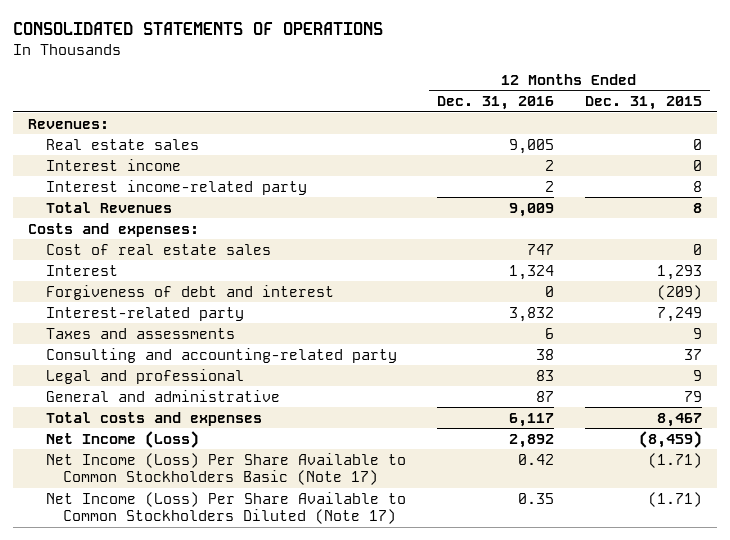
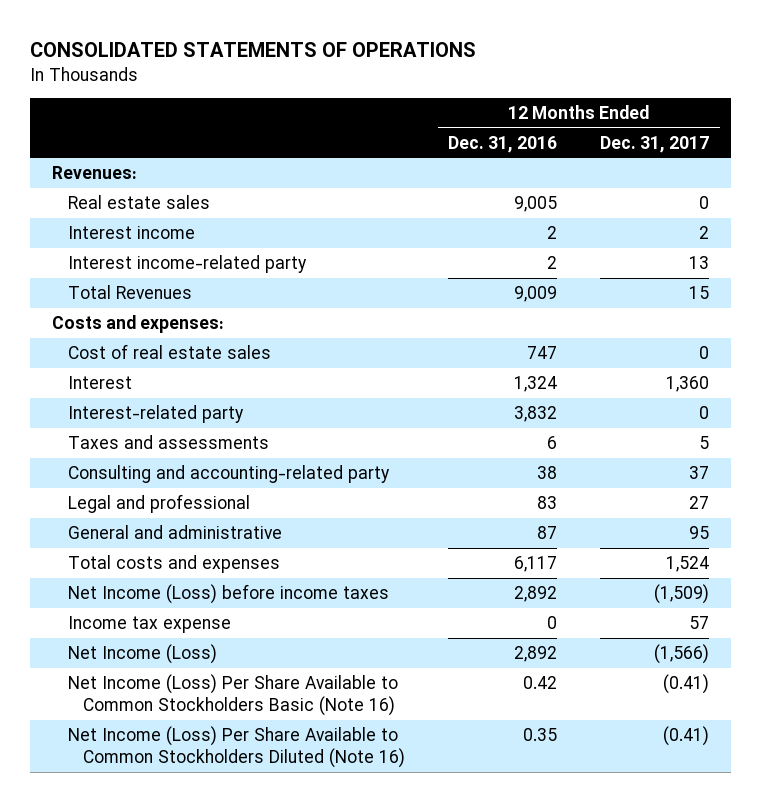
[584,96,702,111] Dec. 31, 2015 -> none
none -> [600,135,710,153] Dec. 31, 2017
[45,284,334,300] Forgiveness of debt and interest -> none
none -> [67,583,389,604] Net Income (Loss) before income taxes
none -> [67,615,231,633] Income tax expense
[45,452,406,486] Net Income (Loss) Per Share Available to Common Stockholders Basic (Note 17) -> [67,673,398,717] Net Income (Loss) Per Share Available to Common Stockholders Basic (Note 16)
[45,491,406,525] Net Income (Loss) Per Share Available to Common Stockholders Diluted (Note 17) -> [67,725,406,769] Net Income (Loss) Per Share Available to Common Stockholders Diluted (Note 16)

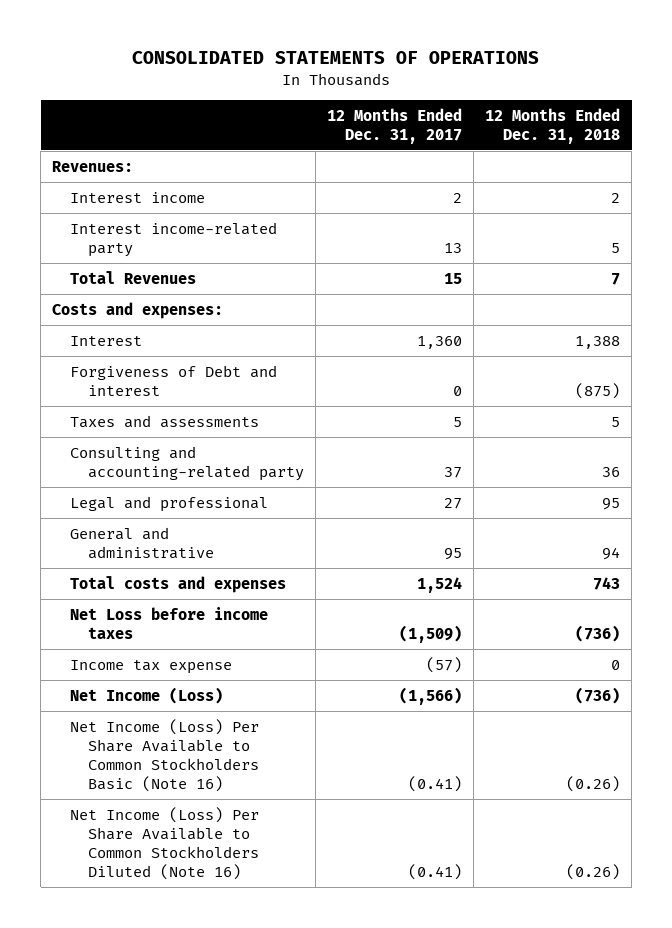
[448,135,558,153] Dec. 31, 2016 -> none
none -> [485,107,621,144] 12 Months Ended Dec. 31, 2018
[67,194,210,209] Real estate sales -> none
[67,343,271,359] Cost of real estate sales -> none
[67,404,244,423] Interest-related party -> none
none -> [70,364,278,396] Forgiveness of Debt and interest
[67,583,389,604] Net Income (Loss) before income taxes -> [70,606,269,639] Net Loss before income taxes
[689,615,710,629] 57 -> [426,656,463,673] (57)

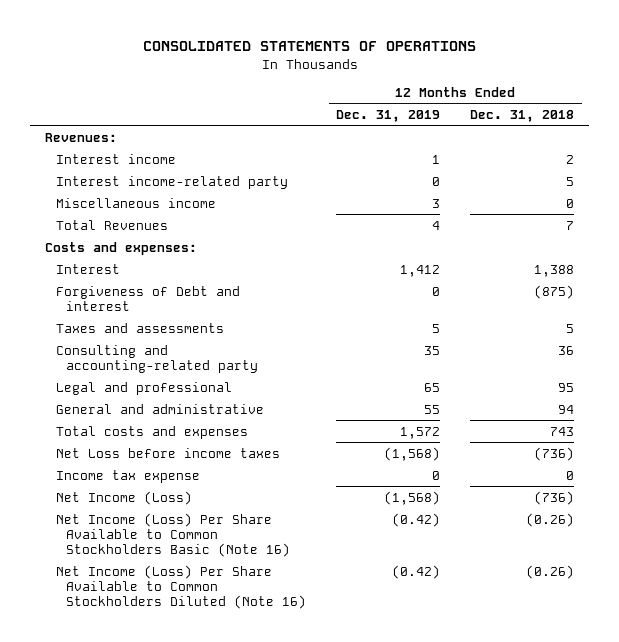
[327,107,463,144] 12 Months Ended Dec. 31, 2017 -> none
none -> [336,110,441,123] Dec. 31, 2019
none -> [55,197,216,208] Miscellaneous income

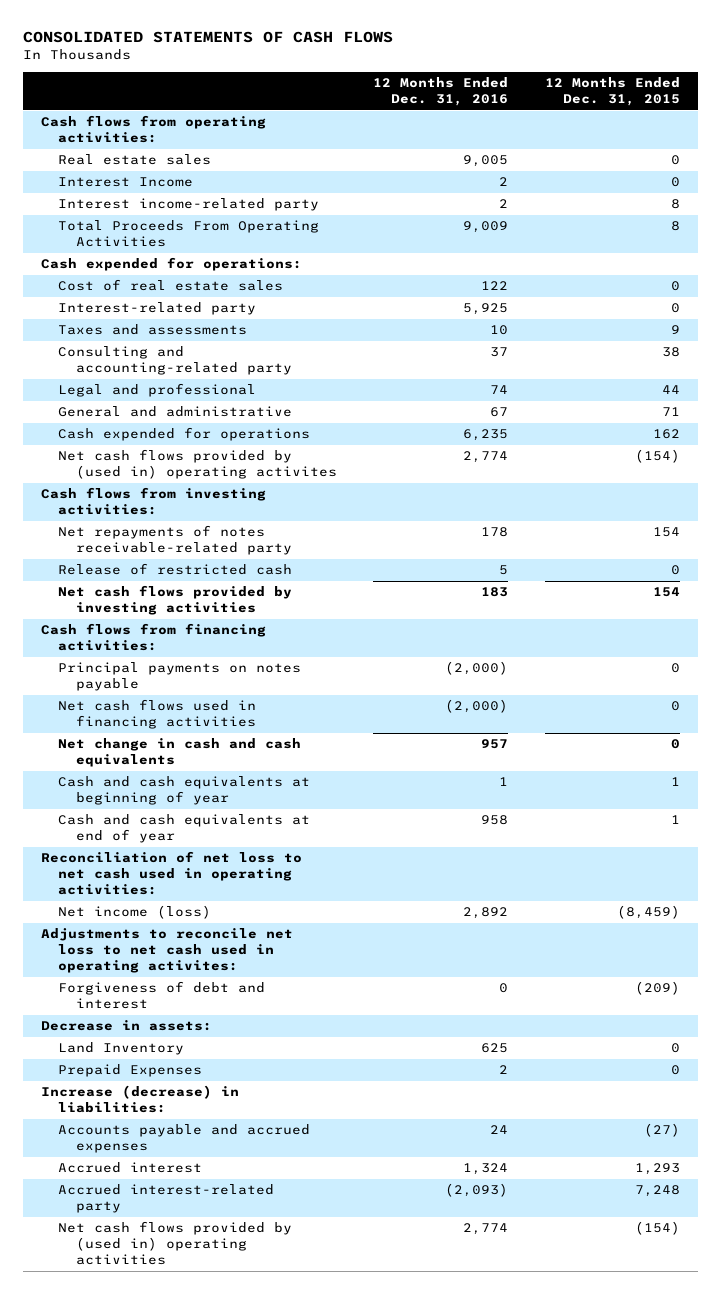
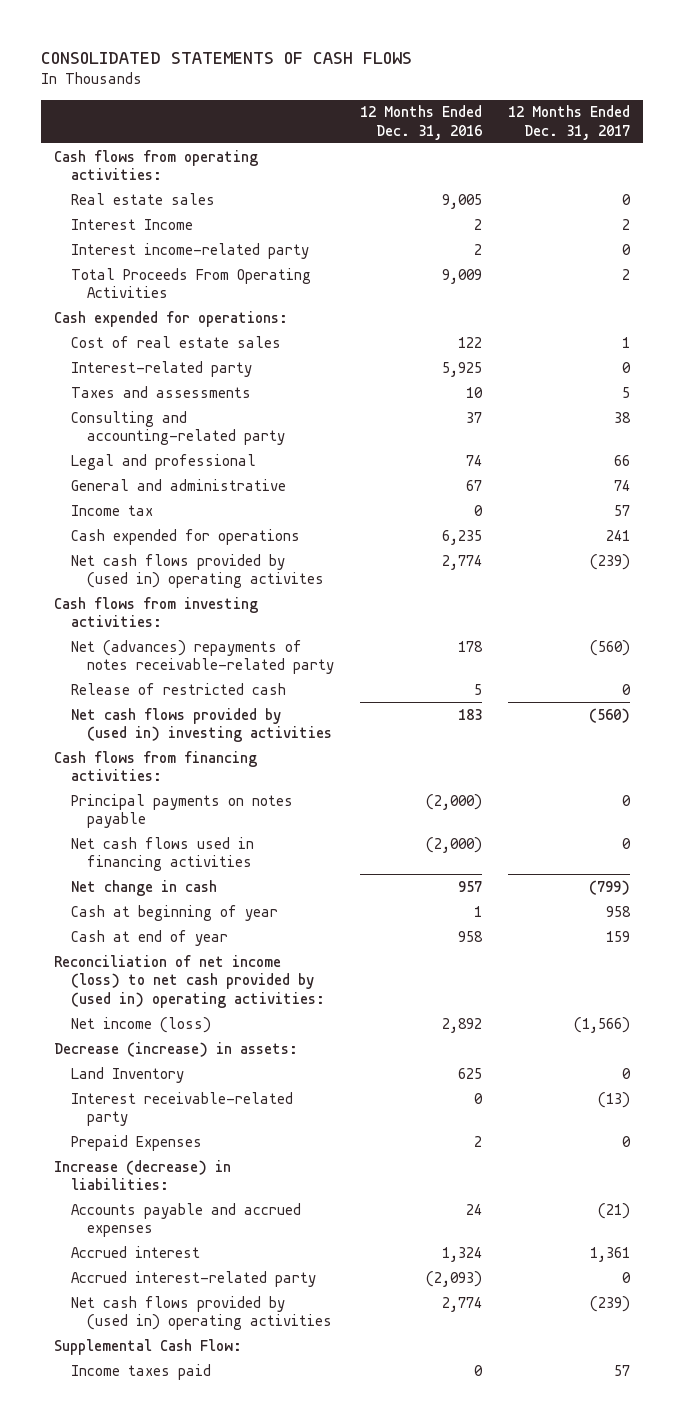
[544,77,680,106] 12 Months Ended Dec. 31, 2015 -> none
none -> [508,105,631,140] 12 Months Ended Dec. 31, 2017
none -> [70,504,153,516] Income tax
[58,525,292,556] Net repayments of notes receivable-related party -> [70,639,335,675] Net (advances) repayments of notes receivable-related party
[58,585,293,616] Net cash flows provided by investing activities -> [70,707,333,743] Net cash flows provided by (used in) investing activities
[58,738,302,768] Net change in cash and cash equivalents -> [70,879,217,896] Net change in cash
[58,776,311,806] Cash and cash equivalents at beginning of year -> [70,904,278,921] Cash at beginning of year
[58,814,311,844] Cash and cash equivalents at end of year -> [70,929,228,946] Cash at end of year
[41,851,303,896] Reconciliation of net loss to net cash used in operating activities: -> [53,954,325,1008] Reconciliation of net income (loss) to net cash provided by (used in) operating activities:
[41,928,294,974] Adjustments to reconcile net loss to net cash used in operating activites: -> none
[58,981,266,1010] Forgiveness of debt and interest -> none
[41,1020,213,1032] Decrease in assets: -> [53,1041,298,1057] Decrease (increase) in assets:
none -> [70,1091,293,1127] Interest receivable-related party
none -> [53,1338,242,1355] Supplemental Cash Flow:
none -> [70,1363,211,1380] Income taxes paid

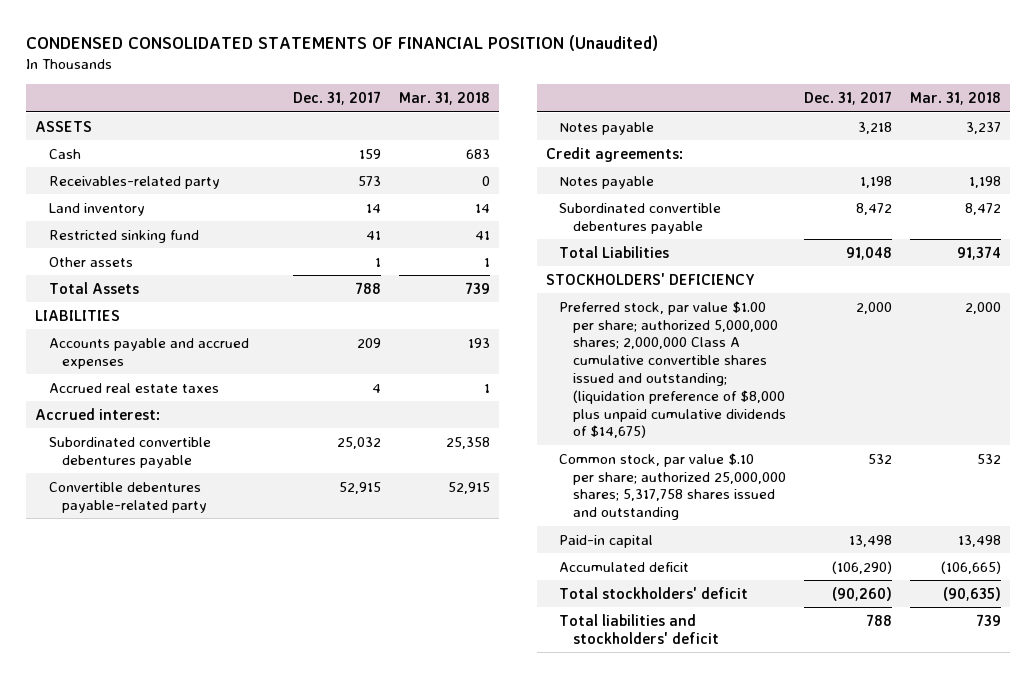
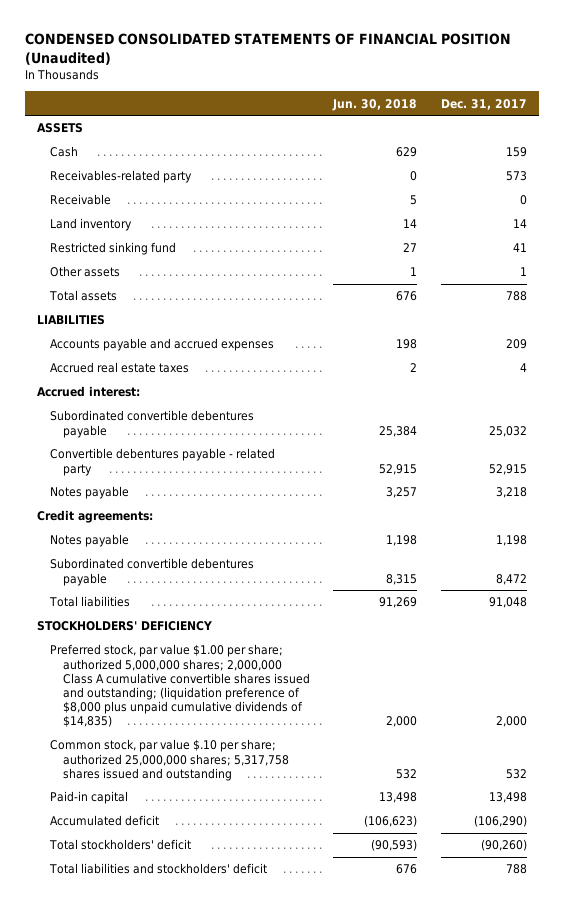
[399,91,491,105] Mar. 31, 2018 -> none
none -> [332,98,418,111] Jun. 30, 2018
none -> [49,194,111,206] Receivable
[48,281,139,294] Total Assets -> [48,290,117,302] Total assets
[48,481,208,513] Convertible debentures payable-related party -> [49,448,275,476] Convertible debentures payable - related party
[559,245,670,258] Total Liabilities -> [48,596,130,608] Total liabilities
[559,300,786,439] Preferred stock, par value $1.00 per share; authorized 5,000,000 shares; 2,000,000 Class A cumulative convertible shares issued and outstanding; (liquidation preference of $8,000 plus unpaid cumulative dividends of $14,675) -> [49,644,310,728] Preferred stock, par value $1.00 per share; authorized 5,000,000 shares; 2,000,000 Class A cumulative convertible shares issued and outstanding; (liquidation preference of $8,000 plus unpaid cumulative dividends of $14,835)

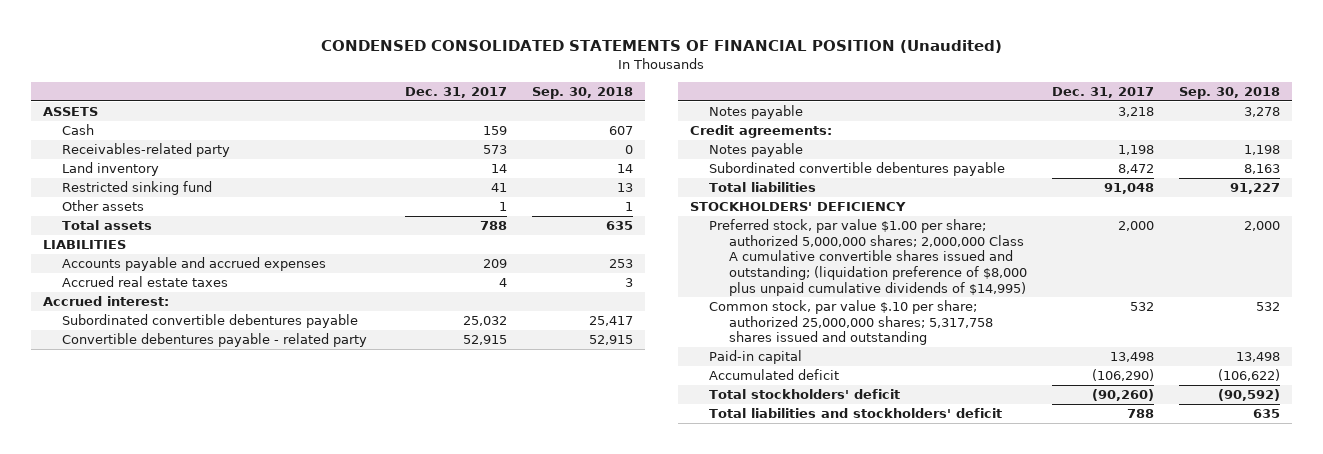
[332,98,418,111] Jun. 30, 2018 -> none
none -> [531,87,633,100] Sep. 30, 2018
[49,194,111,206] Receivable -> none
[49,644,310,728] Preferred stock, par value $1.00 per share; authorized 5,000,000 shares; 2,000,000 Class A cumulative convertible shares issued and outstanding; (liquidation preference of $8,000 plus unpaid cumulative dividends of $14,835) -> [709,219,1027,296] Preferred stock, par value $1.00 per share; authorized 5,000,000 shares; 2,000,000 Class A cumulative convertible shares issued and outstanding; (liquidation preference of $8,000 plus unpaid cumulative dividends of $14,995)

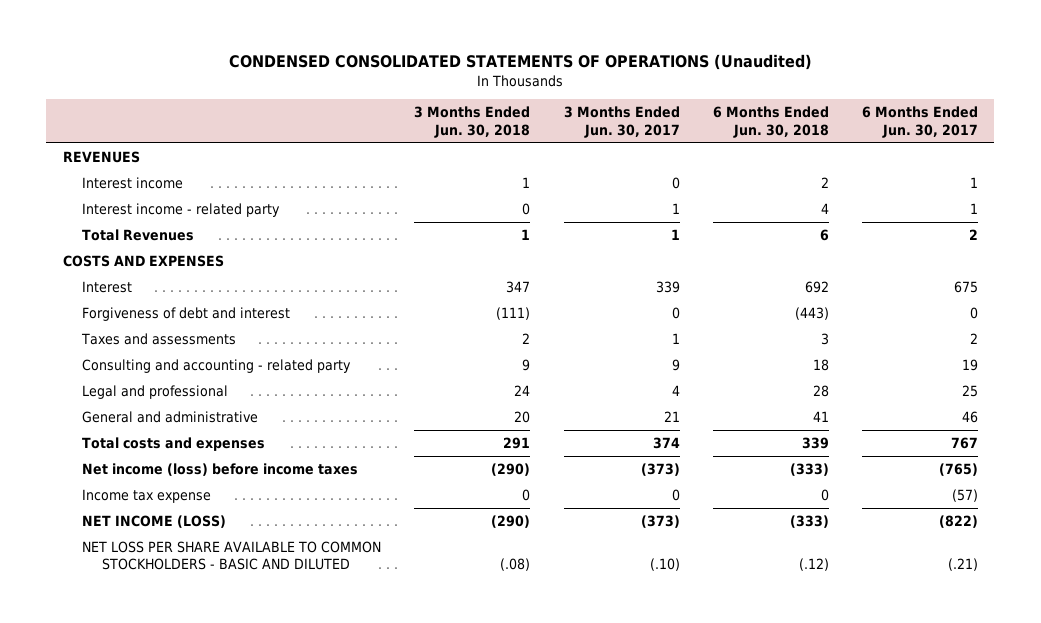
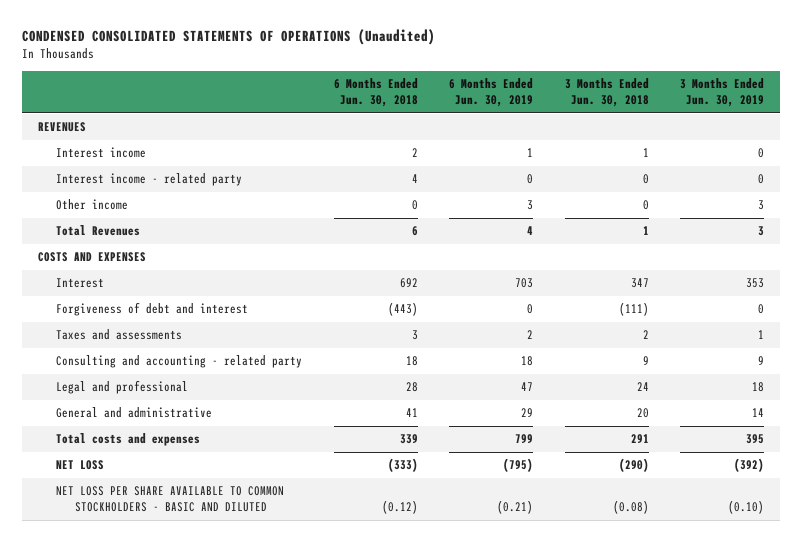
[563,106,680,138] 3 Months Ended Jun. 30, 2017 -> none
[861,106,978,138] 6 Months Ended Jun. 30, 2017 -> none
none -> [449,78,534,108] 6 Months Ended Jun. 30, 2019
none -> [680,78,765,108] 3 Months Ended Jun. 30, 2019
none -> [56,199,129,211] Other income
[82,463,359,477] Net income (loss) before income taxes -> none
[82,489,212,504] Income tax expense -> none
[82,515,227,529] NET INCOME (LOSS) -> [56,460,105,471] NET LOSS
[500,558,531,572] (.08) -> [612,500,649,515] (0.08)
[798,558,829,572] (.12) -> [381,500,418,515] (0.12)

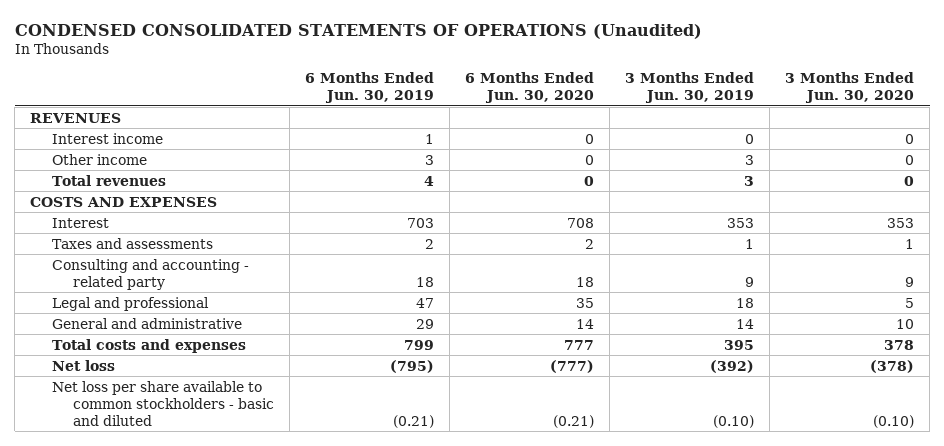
[333,78,418,108] 6 Months Ended Jun. 30, 2018 -> none
[564,78,649,108] 3 Months Ended Jun. 30, 2018 -> none
none -> [465,72,595,104] 6 Months Ended Jun. 30, 2020
none -> [785,72,915,104] 3 Months Ended Jun. 30, 2020
[56,173,243,187] Interest income - related party -> none
[56,225,141,237] Total Revenues -> [51,174,166,186] Total revenues
[56,302,249,317] Forgiveness of debt and interest -> none
[56,460,105,471] NET LOSS -> [51,359,115,371] Net loss
[56,486,285,513] NET LOSS PER SHARE AVAILABLE TO COMMON STOCKHOLDERS - BASIC AND DILUTED -> [51,380,274,426] Net loss per share available to common stockholders - basic and diluted

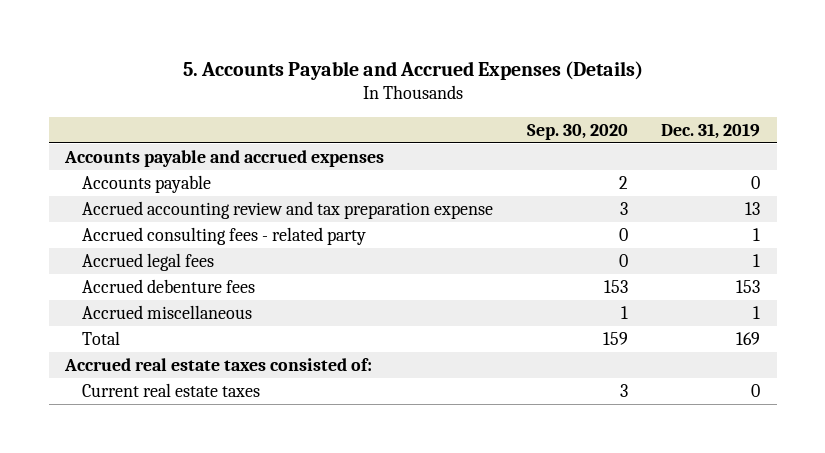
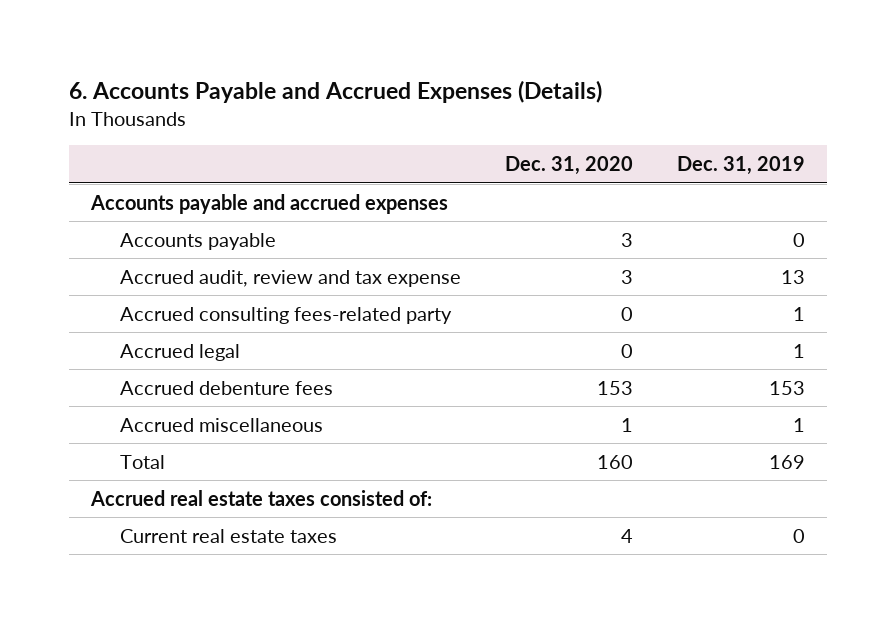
[182,60,643,80] 5. Accounts Payable and Accrued Expenses (Details) -> [68,80,602,104] 6. Accounts Payable and Accrued Expenses (Details)
[526,123,628,140] Sep. 30, 2020 -> none
none -> [504,156,633,176] Dec. 31, 2020
[82,200,494,219] Accrued accounting review and tax preparation expense -> [119,269,461,287] Accrued audit, review and tax expense
[82,226,367,245] Accrued consulting fees - related party -> [119,306,452,324] Accrued consulting fees-related party
[82,252,215,271] Accrued legal fees -> [119,343,240,361] Accrued legal

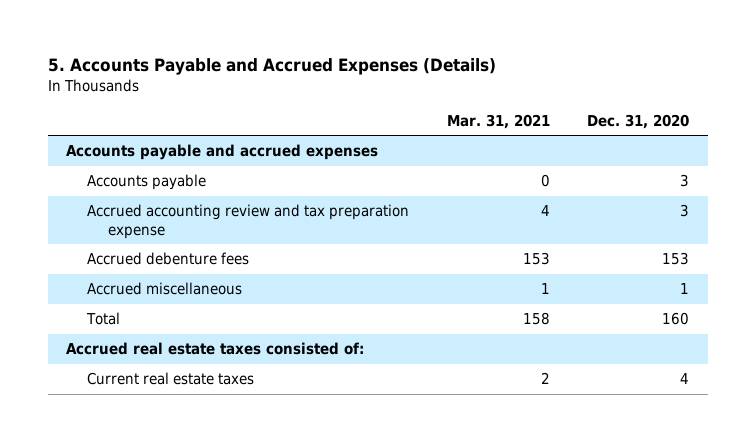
[68,80,602,104] 6. Accounts Payable and Accrued Expenses (Details) -> [47,57,496,75] 5. Accounts Payable and Accrued Expenses (Details)
[676,156,805,176] Dec. 31, 2019 -> none
none -> [446,114,550,130] Mar. 31, 2021
[119,306,452,324] Accrued consulting fees-related party -> none
[119,343,240,361] Accrued legal -> none
[119,269,461,287] Accrued audit, review and tax expense -> [87,204,410,239] Accrued accounting review and tax preparation expense

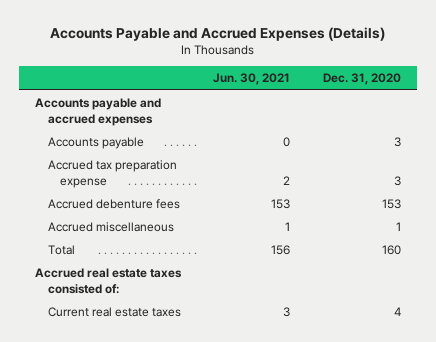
[47,57,496,75] 5. Accounts Payable and Accrued Expenses (Details) -> [49,26,385,41] Accounts Payable and Accrued Expenses (Details)
[446,114,550,130] Mar. 31, 2021 -> none
none -> [213,73,291,86] Jun. 30, 2021
[87,204,410,239] Accrued accounting review and tax preparation expense -> [47,159,177,188] Accrued tax preparation expense

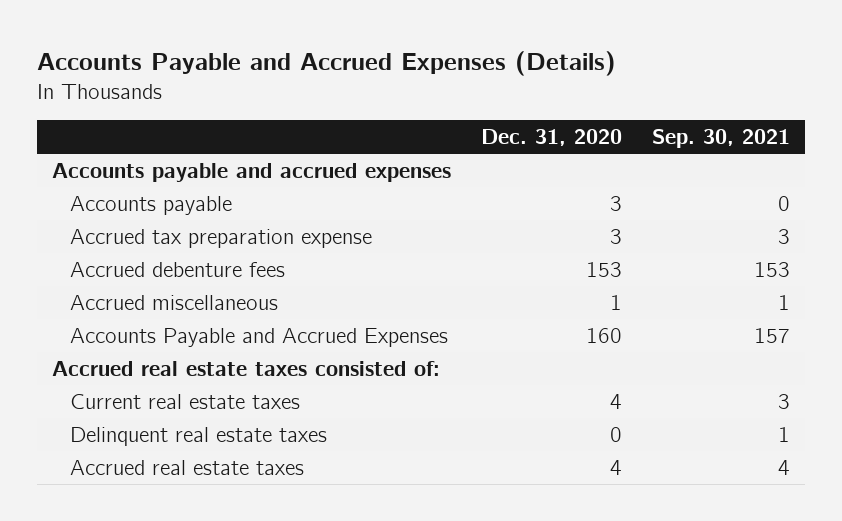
[213,73,291,86] Jun. 30, 2021 -> none
none -> [652,129,791,149] Sep. 30, 2021
[47,244,75,255] Total -> [69,328,448,348] Accounts Payable and Accrued Expenses
none -> [69,427,327,447] Delinquent real estate taxes
none -> [69,460,304,476] Accrued real estate taxes

